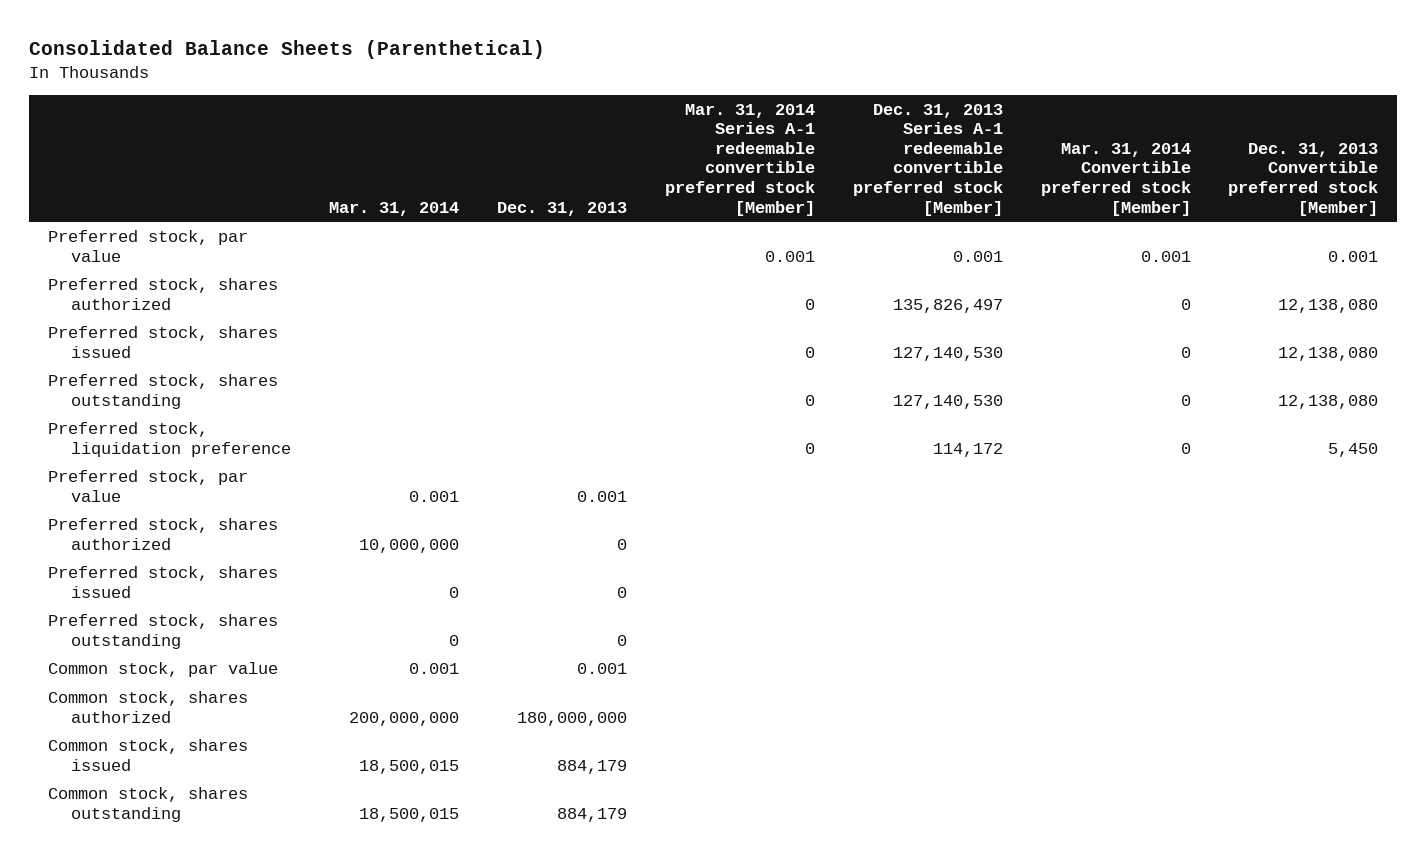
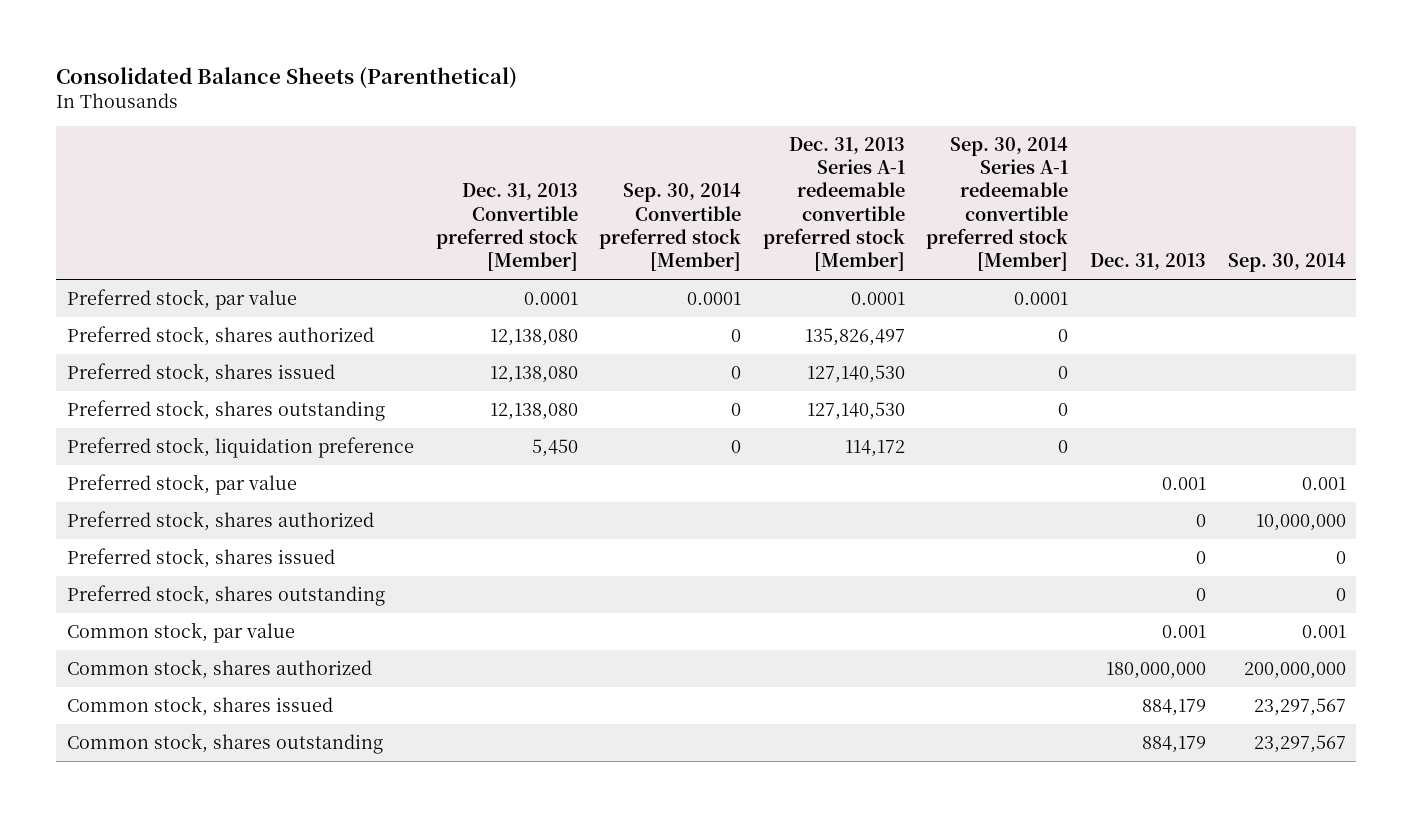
[329,201,460,216] Mar. 31, 2014 -> none
[664,103,815,216] Mar. 31, 2014 Series A-1 redeemable convertible preferred stock [Member] -> none
[1040,142,1191,216] Mar. 31, 2014 Convertible preferred stock [Member] -> none
none -> [599,183,742,272] Sep. 30, 2014 Convertible preferred stock [Member]
none -> [926,136,1069,272] Sep. 30, 2014 Series A-1 redeemable convertible preferred stock [Member]
none -> [1227,253,1346,273] Sep. 30, 2014
[952,250,1003,262] 0.001 -> [850,291,905,305] 0.0001
[1328,250,1379,262] 0.001 -> [523,291,578,305] 0.0001

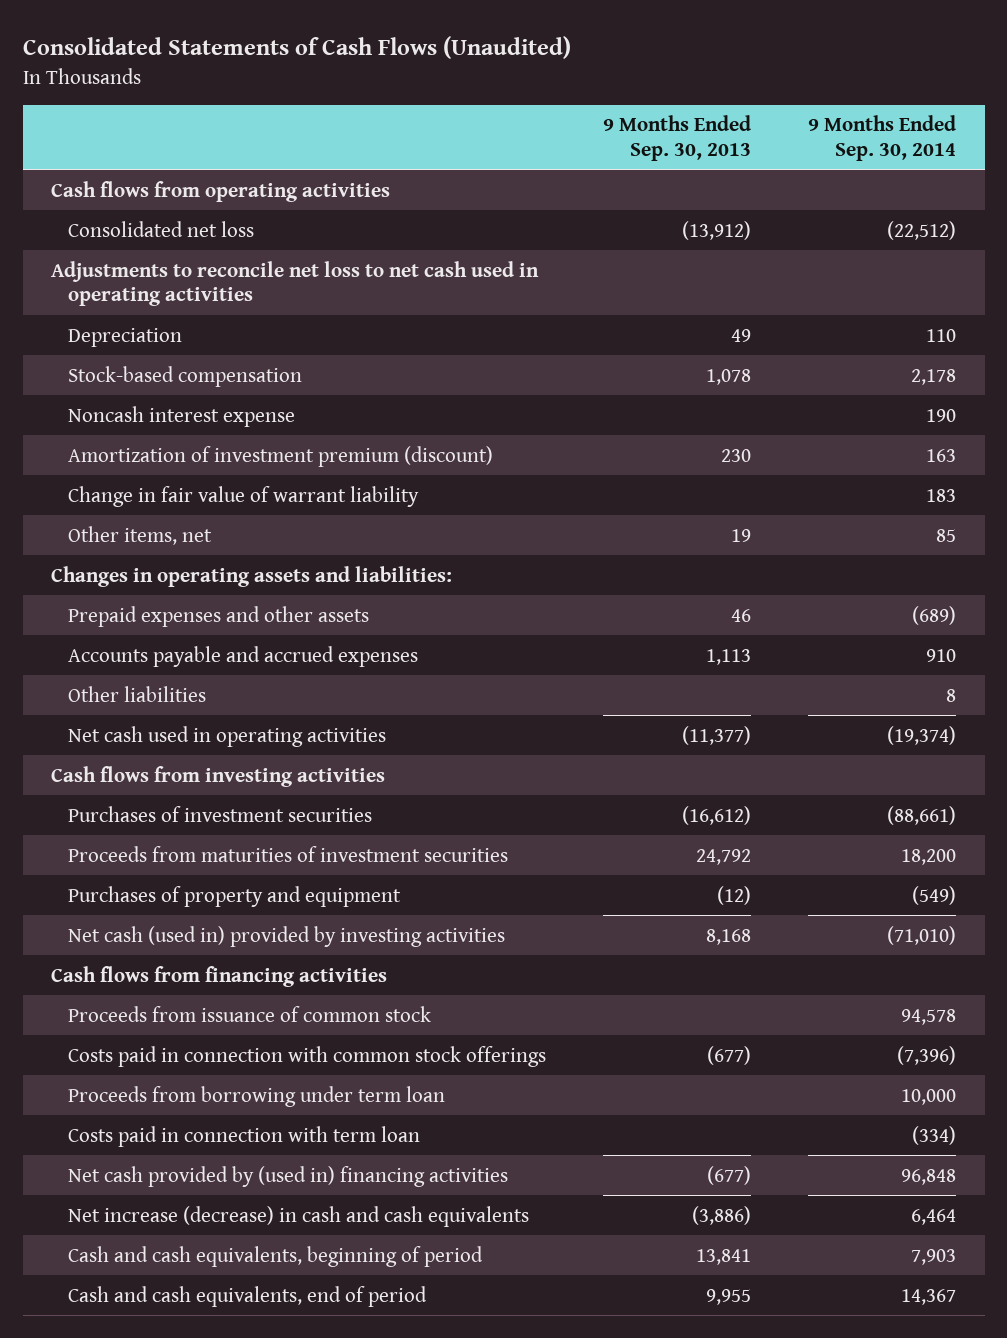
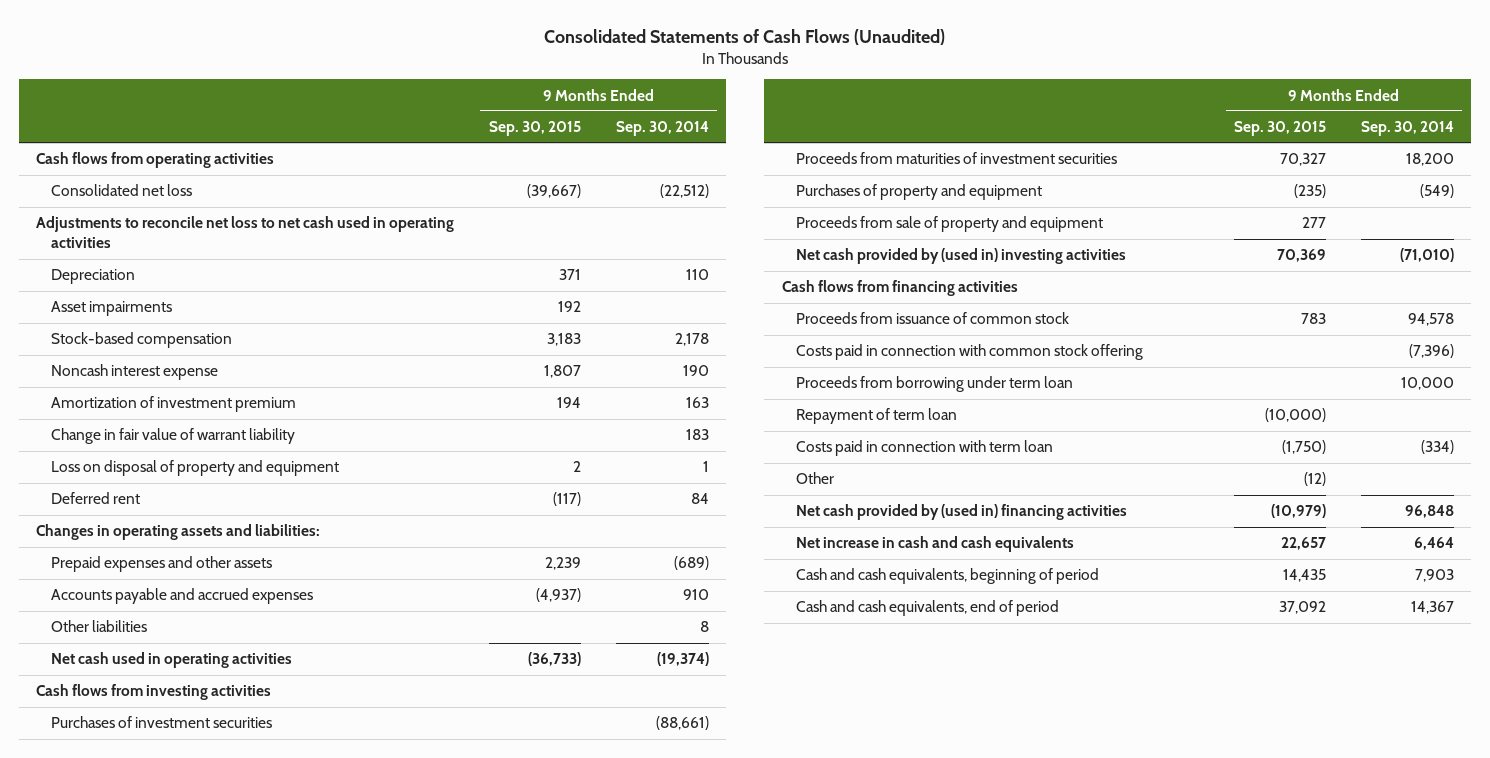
[603,115,752,161] 9 Months Ended Sep. 30, 2013 -> none
none -> [488,121,581,137] Sep. 30, 2015
none -> [51,301,173,317] Asset impairments
[68,445,494,467] Amortization of investment premium (discount) -> [51,396,297,413] Amortization of investment premium
[68,525,213,545] Other items, net -> none
none -> [51,460,340,477] Loss on disposal of property and equipment
none -> [51,492,141,505] Deferred rent
none -> [796,216,1104,233] Proceeds from sale of property and equipment
[68,925,506,947] Net cash (used in) provided by investing activities -> [796,248,1127,265] Net cash provided by (used in) investing activities
[68,1045,547,1067] Costs paid in connection with common stock offerings -> [796,344,1144,361] Costs paid in connection with common stock offering
none -> [796,408,958,425] Repayment of term loan
none -> [796,472,835,485] Other
[68,1205,530,1227] Net increase (decrease) in cash and cash equivalents -> [796,536,1075,553] Net increase in cash and cash equivalents

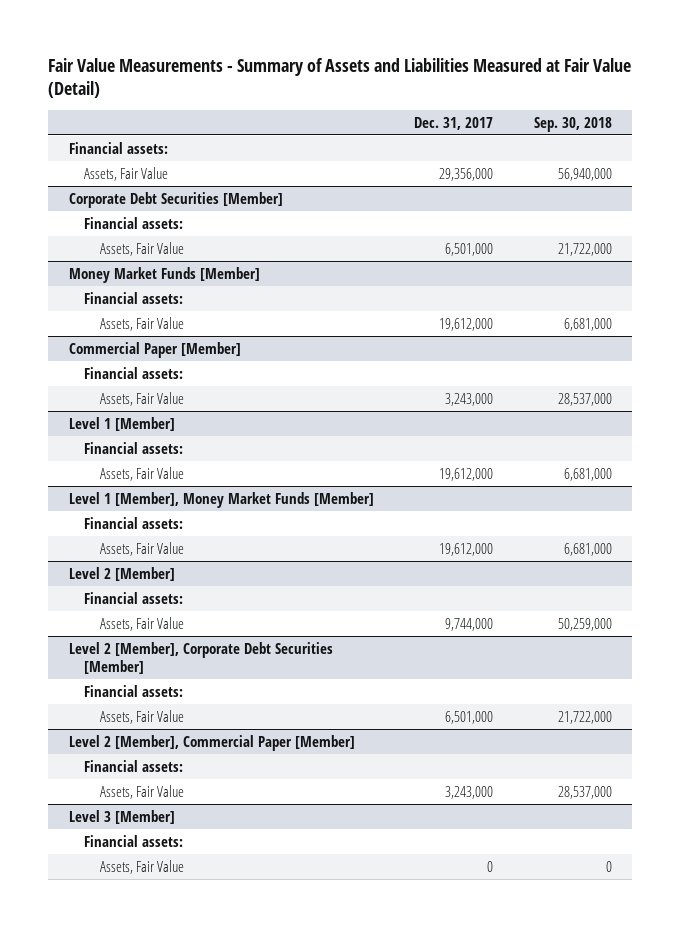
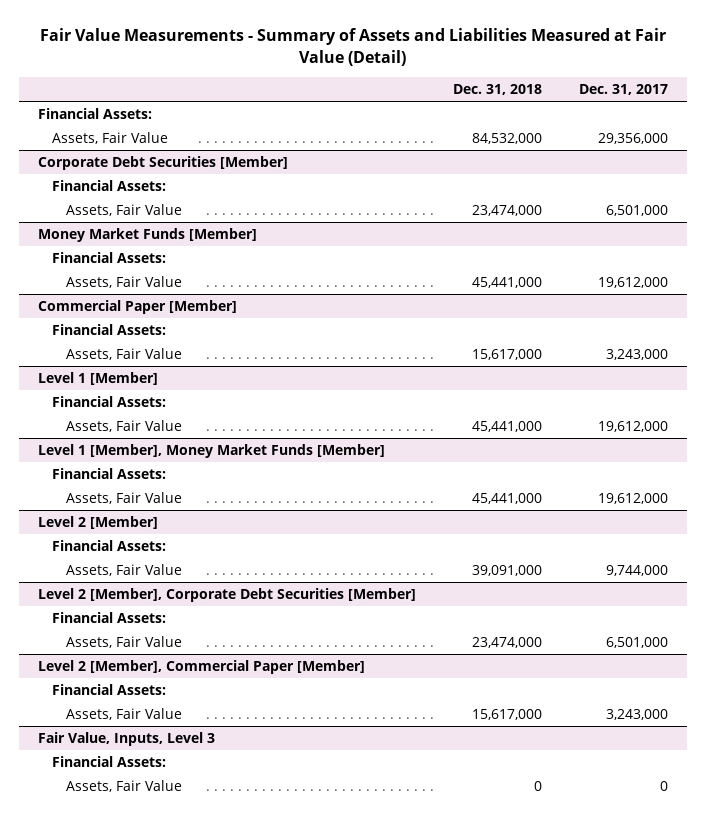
[533,116,612,132] Sep. 30, 2018 -> none
none -> [453,84,543,96] Dec. 31, 2018
[68,141,168,154] Financial assets: -> [37,108,152,120] Financial Assets:
[84,216,184,229] Financial assets: -> [51,180,166,192] Financial Assets:
[84,291,184,304] Financial assets: -> [51,252,166,264] Financial Assets:
[84,366,184,379] Financial assets: -> [51,324,166,336] Financial Assets:
[84,441,184,454] Financial assets: -> [51,396,166,408] Financial Assets:
[84,516,184,529] Financial assets: -> [51,468,166,480] Financial Assets:
[84,591,184,604] Financial assets: -> [51,540,166,552] Financial Assets:
[84,684,184,697] Financial assets: -> [51,612,166,624] Financial Assets:
[84,759,184,772] Financial assets: -> [51,684,166,696] Financial Assets:
[68,809,175,824] Level 3 [Member] -> [37,732,215,747] Fair Value, Inputs, Level 3
[84,834,184,847] Financial assets: -> [51,756,166,768] Financial Assets:

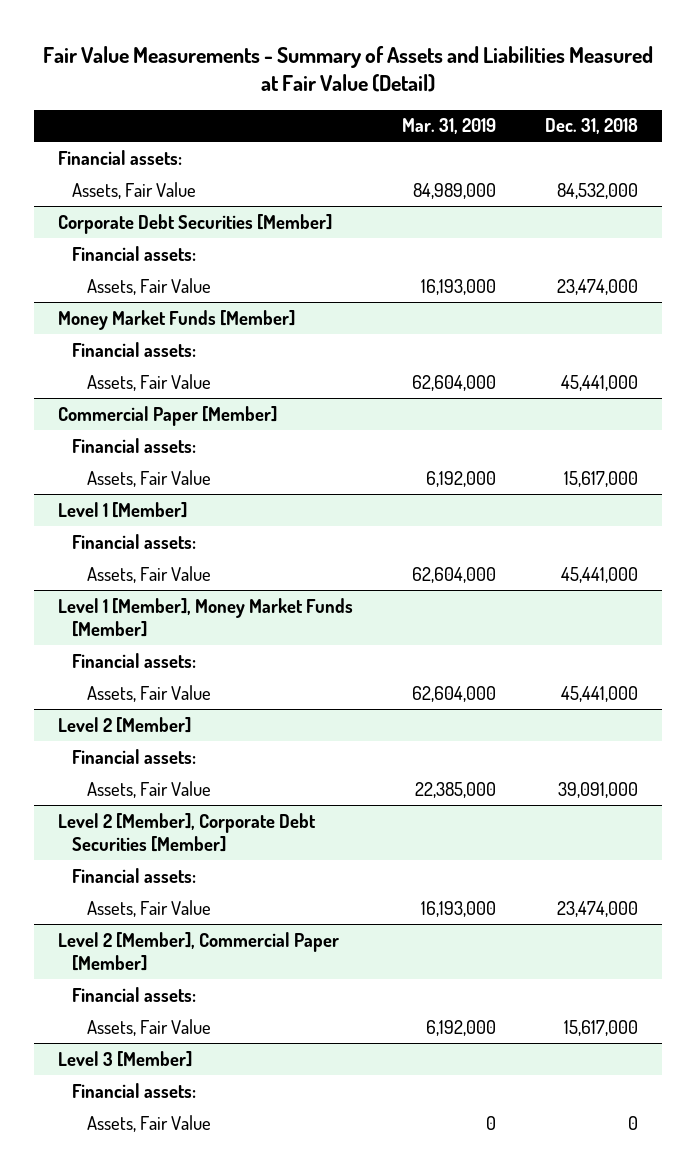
[579,84,669,96] Dec. 31, 2017 -> none
none -> [401,118,496,135] Mar. 31, 2019
[37,108,152,120] Financial Assets: -> [58,149,183,165] Financial assets:
[51,180,166,192] Financial Assets: -> [72,245,197,261] Financial assets:
[51,252,166,264] Financial Assets: -> [72,341,197,357] Financial assets:
[51,324,166,336] Financial Assets: -> [72,437,197,453] Financial assets:
[51,396,166,408] Financial Assets: -> [72,533,197,549] Financial assets:
[51,468,166,480] Financial Assets: -> [72,652,197,668] Financial assets:
[51,540,166,552] Financial Assets: -> [72,748,197,764] Financial assets:
[51,612,166,624] Financial Assets: -> [72,867,197,883] Financial assets:
[51,684,166,696] Financial Assets: -> [72,986,197,1002] Financial assets:
[37,732,215,747] Fair Value, Inputs, Level 3 -> [58,1050,193,1067] Level 3 [Member]
[51,756,166,768] Financial Assets: -> [72,1082,197,1098] Financial assets:

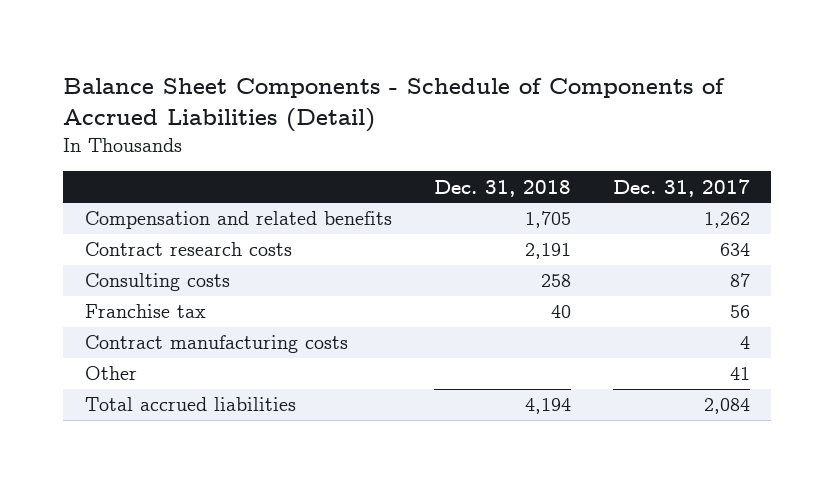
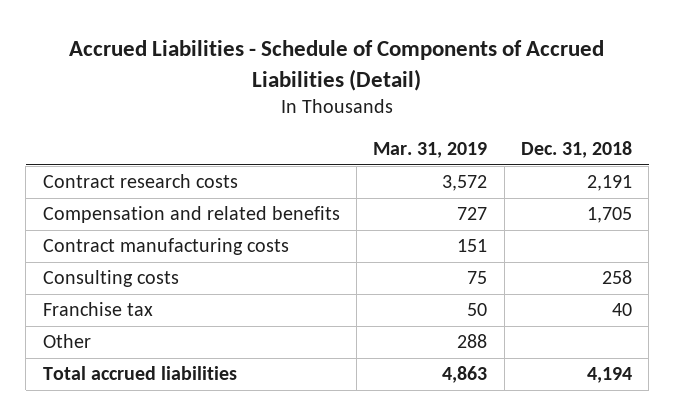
[63,78,726,132] Balance Sheet Components - Schedule of Components of Accrued Liabilities (Detail) -> [69,40,605,91] Accrued Liabilities - Schedule of Components of Accrued Liabilities (Detail)
[613,178,751,197] Dec. 31, 2017 -> none
none -> [373,142,488,159] Mar. 31, 2019
[84,211,392,230] Compensation and related benefits -> [42,206,340,224] Compensation and related benefits
[84,335,348,354] Contract manufacturing costs -> [42,238,289,256] Contract manufacturing costs

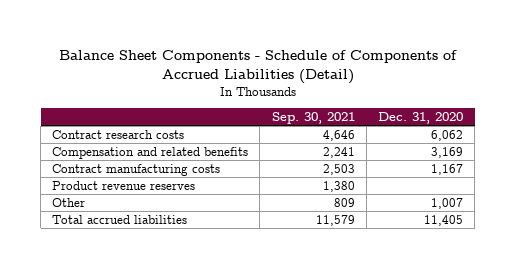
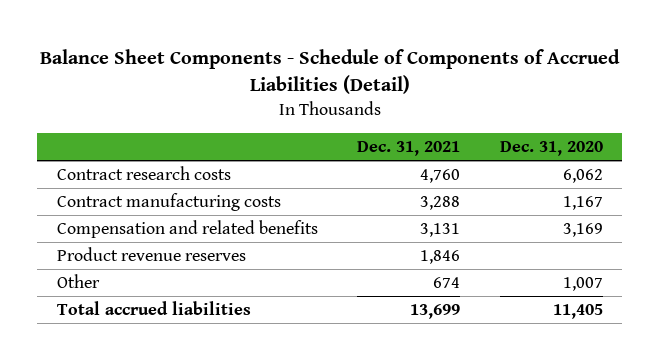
[271,111,355,124] Sep. 30, 2021 -> none
none -> [357,140,461,156] Dec. 31, 2021
[52,146,249,159] Compensation and related benefits -> [56,220,318,239] Compensation and related benefits

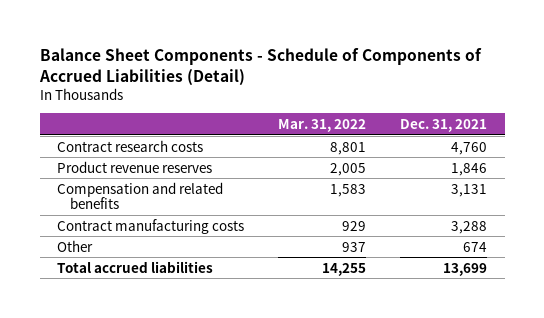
[499,140,603,156] Dec. 31, 2020 -> none
none -> [278,118,367,132] Mar. 31, 2022
[56,220,318,239] Compensation and related benefits -> [57,181,224,210] Compensation and related benefits
[56,193,281,212] Contract manufacturing costs -> [57,218,245,234] Contract manufacturing costs

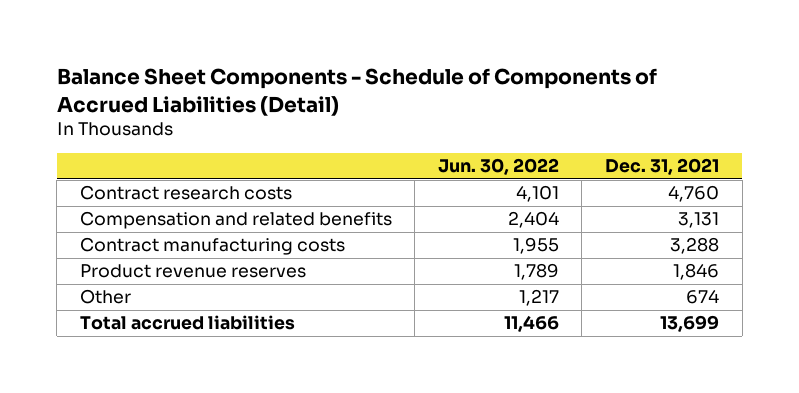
[278,118,367,132] Mar. 31, 2022 -> none
none -> [437,158,559,176] Jun. 30, 2022
[57,160,213,173] Product revenue reserves -> [79,264,306,279] Product revenue reserves

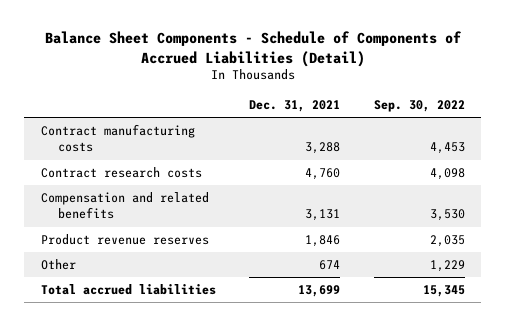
[437,158,559,176] Jun. 30, 2022 -> none
none -> [373,100,465,113] Sep. 30, 2022
[79,237,345,256] Contract manufacturing costs -> [40,124,195,153] Contract manufacturing costs

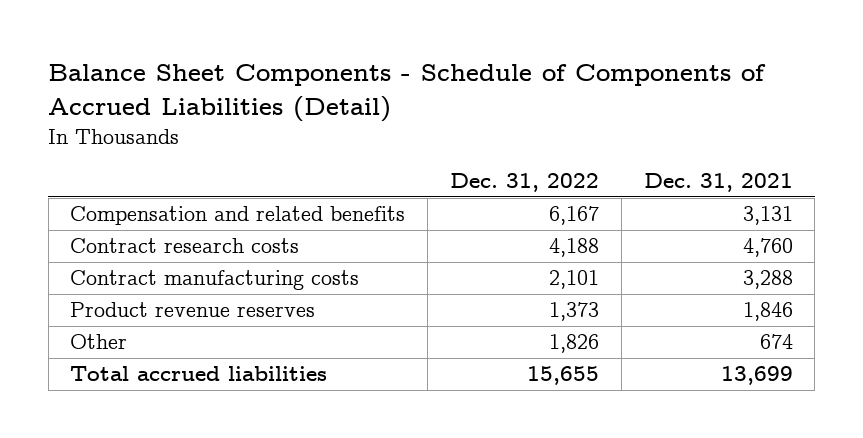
[373,100,465,113] Sep. 30, 2022 -> none
none -> [450,173,600,193] Dec. 31, 2022
[40,167,202,179] Contract research costs -> [70,238,300,254] Contract research costs
[40,124,195,153] Contract manufacturing costs -> [70,270,360,291] Contract manufacturing costs

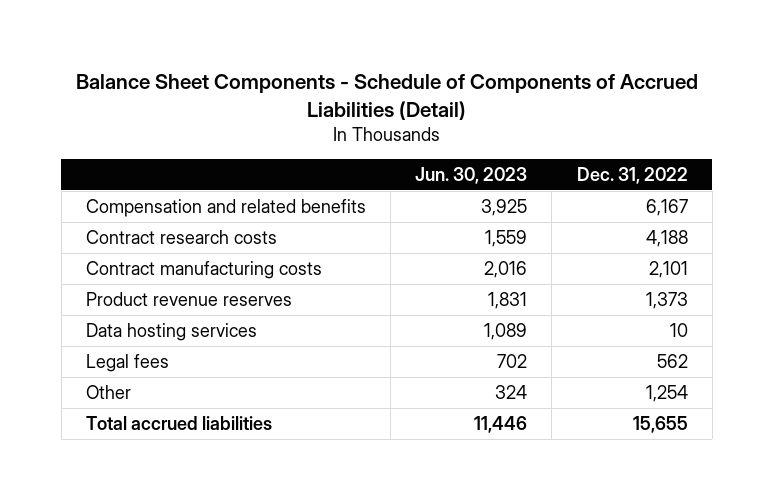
[643,173,793,193] Dec. 31, 2021 -> none
none -> [415,166,528,184] Jun. 30, 2023
none -> [85,322,257,341] Data hosting services
none -> [85,353,169,372] Legal fees
[549,334,600,354] 1,826 -> [645,384,688,402] 1,254

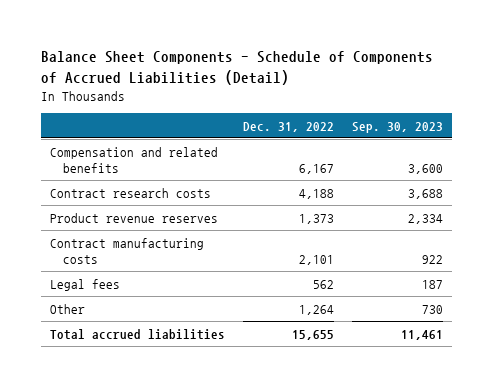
[415,166,528,184] Jun. 30, 2023 -> none
none -> [352,121,444,133] Sep. 30, 2023
[85,322,257,341] Data hosting services -> none
[85,260,322,279] Contract manufacturing costs -> [50,237,205,264] Contract manufacturing costs
[645,384,688,402] 1,254 -> [299,304,335,315] 1,264

